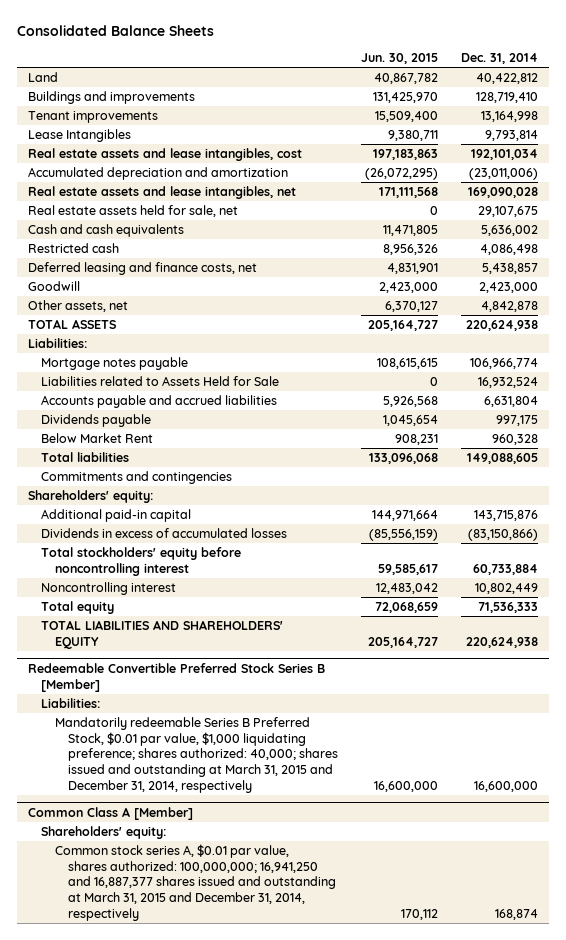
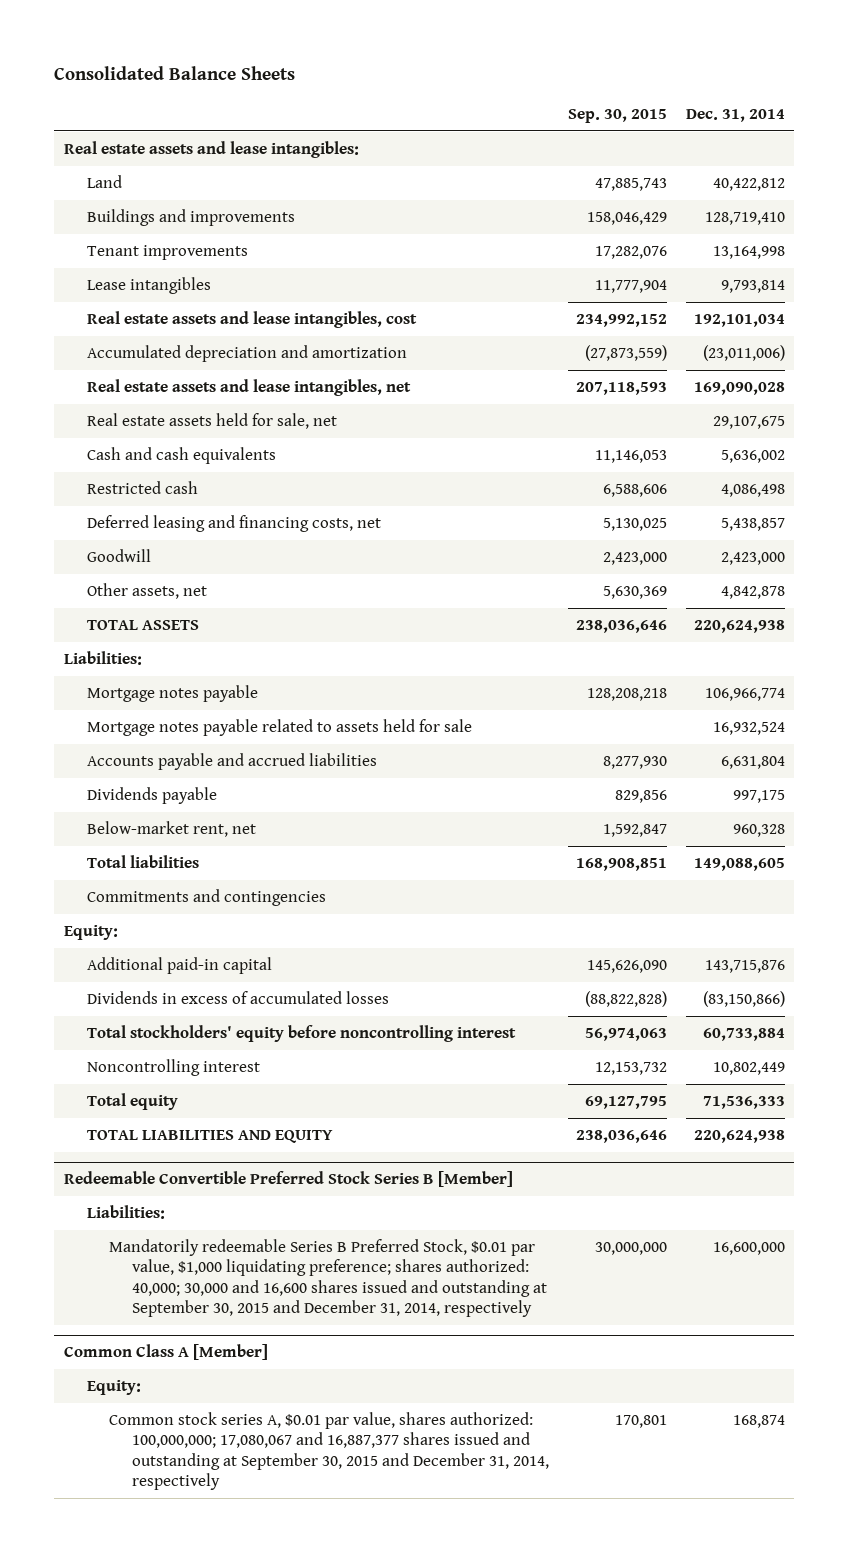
[360,53,438,65] Jun. 30, 2015 -> none
none -> [568,108,668,123] Sep. 30, 2015
none -> [63,140,359,158] Real estate assets and lease intangibles:
[28,129,132,143] Lease Intangibles -> [86,276,211,294] Lease intangibles
[28,262,258,276] Deferred leasing and finance costs, net -> [86,514,381,532] Deferred leasing and financing costs, net
[41,376,280,387] Liabilities related to Assets Held for Sale -> [86,718,472,736] Mortgage notes payable related to assets held for sale
[41,433,154,444] Below Market Rent -> [86,820,256,837] Below-market rent, net
[28,490,154,504] Shareholders' equity: -> [63,924,118,940] Equity:
[41,620,284,649] TOTAL LIABILITIES AND SHAREHOLDERS' EQUITY -> [86,1129,333,1143] TOTAL LIABILITIES AND EQUITY
[54,717,338,793] Mandatorily redeemable Series B Preferred Stock, $0.01 par value, $1,000 liquidating preference; shares authorized: 40,000; shares issued and outstanding at March 31, 2015 and December 31, 2014, respectively -> [109,1238,548,1318] Mandatorily redeemable Series B Preferred Stock, $0.01 par value, $1,000 liquidating preference; shares authorized: 40,000; 30,000 and 16,600 shares issued and outstanding at September 30, 2015 and December 31, 2014, respectively
[41,826,167,840] Shareholders' equity: -> [86,1379,141,1395] Equity:
[54,844,336,921] Common stock series A, $0.01 par value, shares authorized: 100,000,000; 16,941,250 and 16,887,377 shares issued and outstanding at March 31, 2015 and December 31, 2014, respectively -> [109,1411,550,1491] Common stock series A, $0.01 par value, shares authorized: 100,000,000; 17,080,067 and 16,887,377 shares issued and outstanding at September 30, 2015 and December 31, 2014, respectively

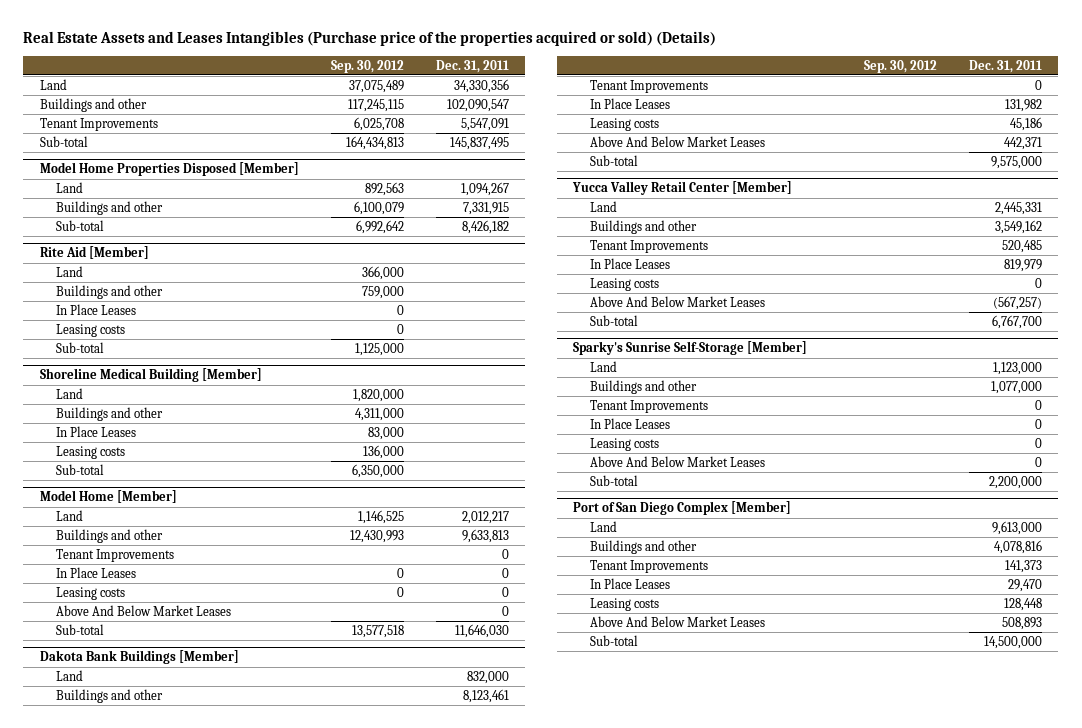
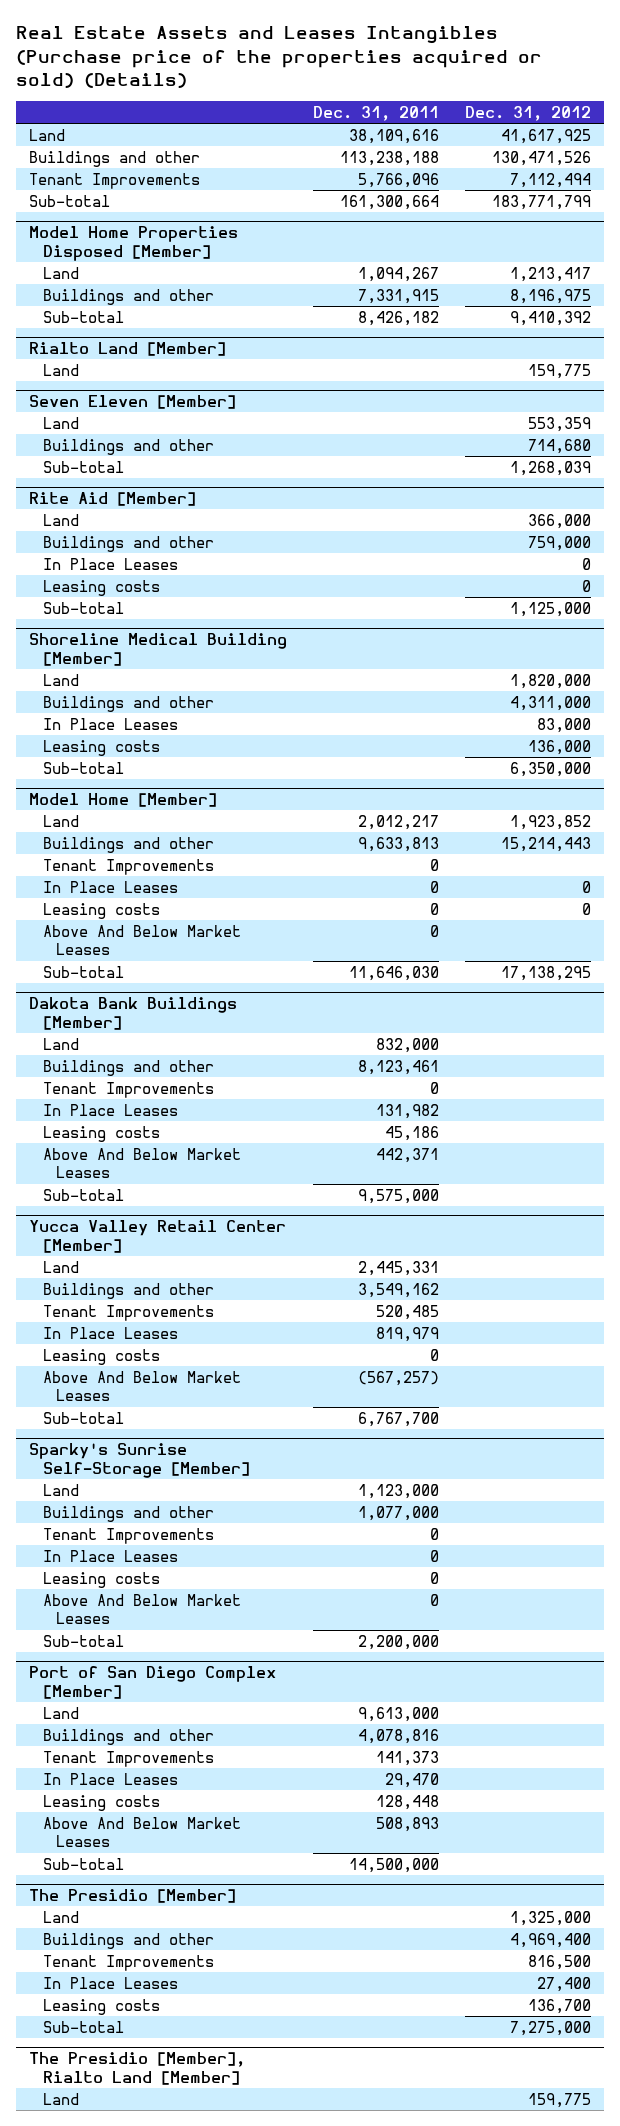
[330,59,404,73] Sep. 30, 2012 -> none
none -> [464,105,591,121] Dec. 31, 2012
[453,78,509,93] 34,330,356 -> [348,128,439,144] 38,109,616
[446,98,509,112] 102,090,547 -> [339,150,439,166] 113,238,188
[460,117,509,131] 5,547,091 -> [357,172,439,188] 5,766,096
[449,136,509,150] 145,837,495 -> [339,194,439,210] 161,300,664
none -> [29,342,227,357] Rialto Land [Member]
none -> [42,363,79,376] Land
none -> [29,395,237,410] Seven Eleven [Member]
none -> [42,416,79,429] Land
none -> [42,438,214,455] Buildings and other
none -> [42,460,124,473] Sub-total
none -> [29,1889,237,1904] The Presidio [Member]
none -> [42,1910,79,1923] Land
none -> [42,1932,214,1949] Buildings and other
none -> [42,1954,214,1971] Tenant Improvements
none -> [42,1976,178,1989] In Place Leases
none -> [42,1998,160,2015] Leasing costs
none -> [42,2020,124,2033] Sub-total
none -> [29,2052,246,2085] The Presidio [Member], Rialto Land [Member]
none -> [42,2092,79,2105] Land

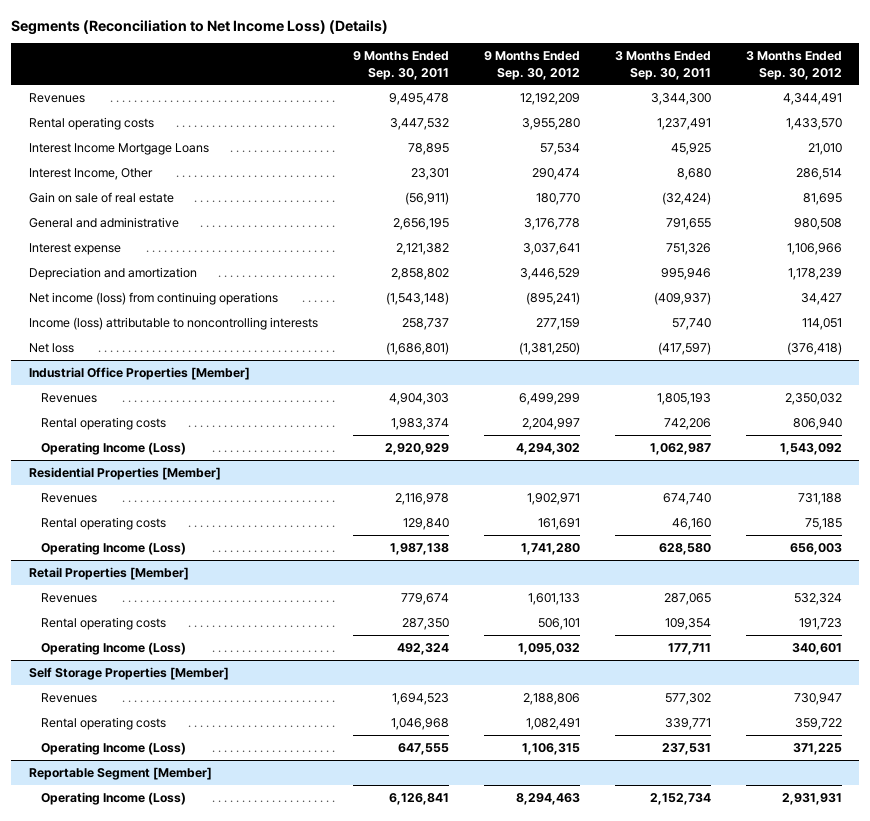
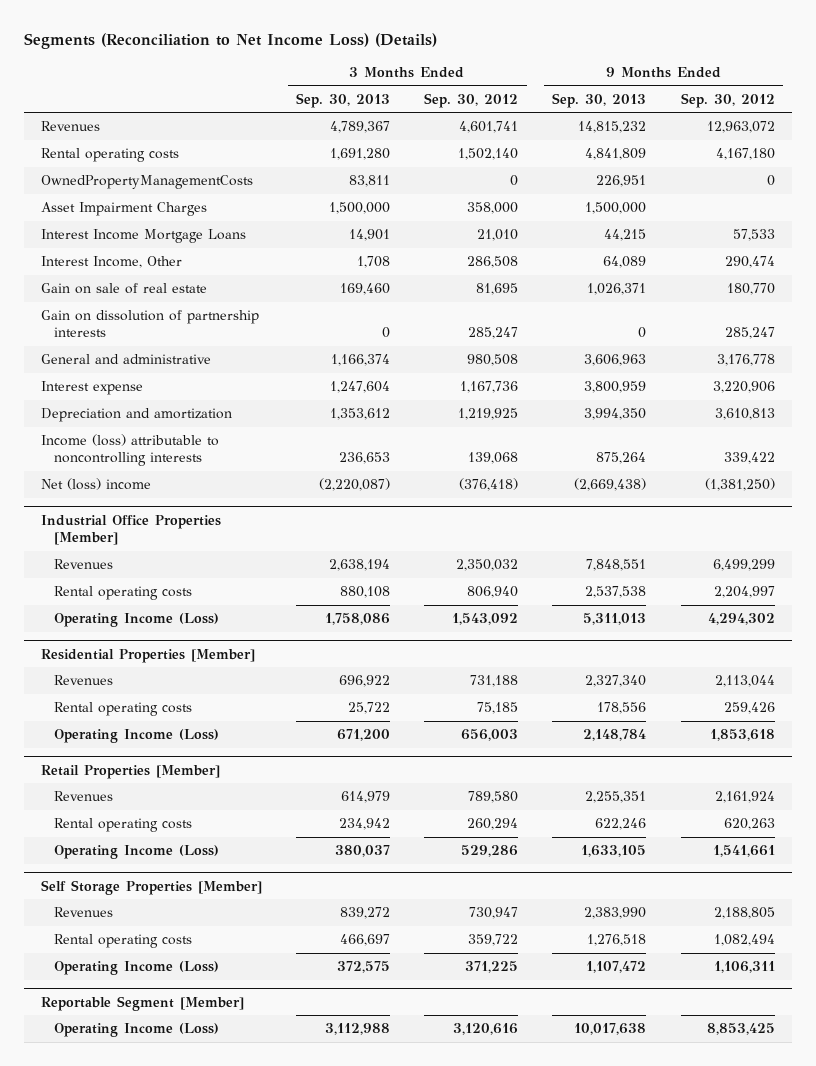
[352,51,449,80] 9 Months Ended Sep. 30, 2011 -> none
[614,51,711,80] 3 Months Ended Sep. 30, 2011 -> none
none -> [296,92,391,108] Sep. 30, 2013
none -> [552,92,647,108] Sep. 30, 2013
[519,92,580,105] 12,192,209 -> [706,121,775,134] 12,963,072
[782,92,842,105] 4,344,491 -> [459,121,519,134] 4,601,741
[521,117,580,130] 3,955,280 -> [715,148,775,161] 4,167,180
[785,117,842,130] 1,433,570 -> [458,148,519,161] 1,502,140
none -> [40,175,253,190] OwnedPropertyManagementCosts
none -> [40,202,207,217] Asset Impairment Charges
[539,142,580,155] 57,534 -> [732,229,775,242] 57,533
[795,167,842,180] 286,514 -> [467,256,519,269] 286,508
none -> [40,310,259,338] Gain on dissolution of partnership interests
[28,291,278,305] Net income (loss) from continuing operations -> none
[522,242,580,255] 3,037,641 -> [712,381,775,394] 3,220,906
[786,242,842,255] 1,106,966 -> [460,381,519,394] 1,167,736
[519,267,580,280] 3,446,529 -> [714,408,775,421] 3,610,813
[787,267,842,280] 1,178,239 -> [458,408,519,421] 1,219,925
[535,317,580,330] 277,159 -> [723,452,775,465] 339,422
[801,317,842,330] 114,051 -> [468,452,519,465] 139,068
[28,342,74,353] Net loss -> [40,478,151,491] Net (loss) income
[526,492,580,505] 1,902,971 -> [714,675,775,688] 2,113,044
[537,517,580,530] 161,691 -> [723,702,775,715] 259,426
[520,542,580,555] 1,741,280 -> [709,729,775,742] 1,853,618
[527,592,580,605] 1,601,133 -> [714,791,775,804] 2,161,924
[793,592,842,605] 532,324 -> [468,791,519,804] 789,580
[537,617,580,630] 506,101 -> [723,818,775,831] 620,263
[798,617,842,630] 191,723 -> [467,818,519,831] 260,294
[517,642,580,655] 1,095,032 -> [712,845,775,858] 1,541,661
[791,642,842,655] 340,601 -> [461,845,519,858] 529,286
[522,692,580,705] 2,188,806 -> [713,907,775,920] 2,188,805
[525,717,580,730] 1,082,491 -> [713,934,775,947] 1,082,494
[521,742,580,755] 1,106,315 -> [713,961,775,974] 1,106,311
[515,792,580,805] 8,294,463 -> [706,1023,775,1036] 8,853,425
[781,792,842,805] 2,931,931 -> [453,1023,519,1036] 3,120,616

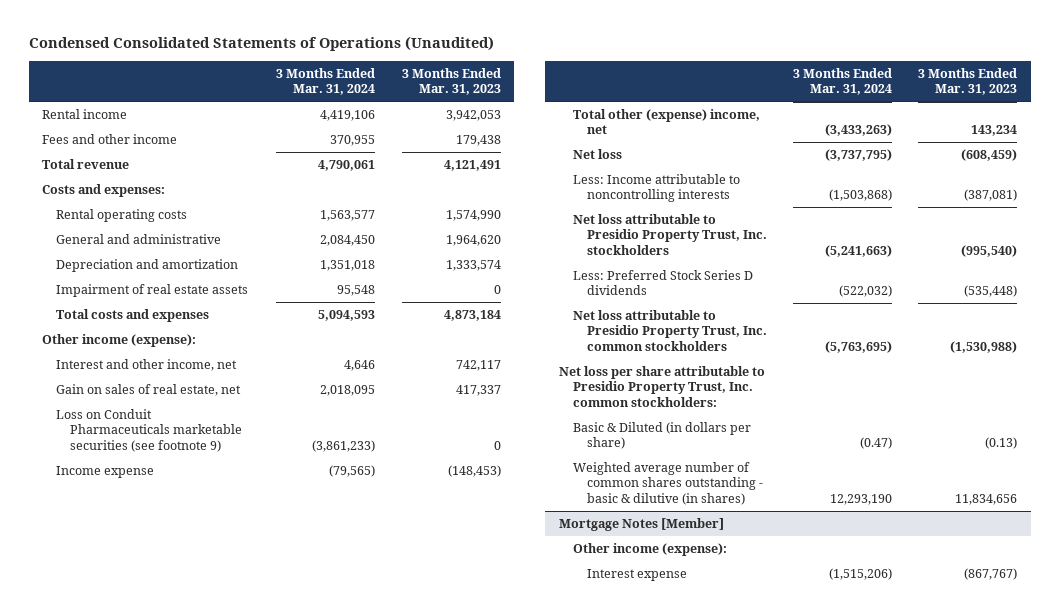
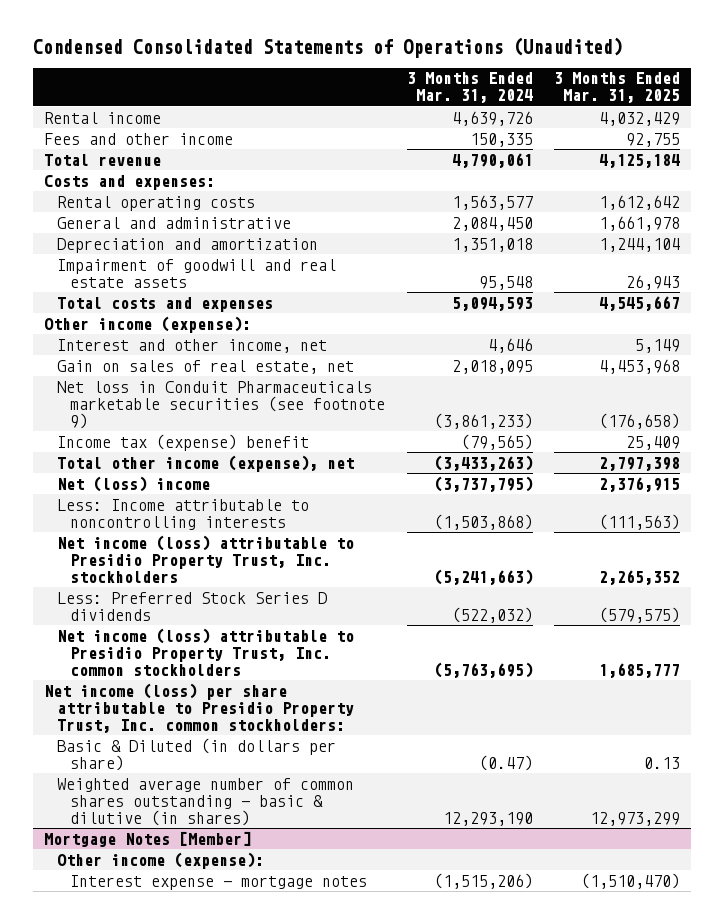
[401,67,501,96] 3 Months Ended Mar. 31, 2023 -> none
none -> [554,72,681,104] 3 Months Ended Mar. 31, 2025
[320,110,376,122] 4,419,106 -> [451,110,533,126] 4,639,726
[330,135,376,147] 370,955 -> [469,132,533,147] 150,335
[55,284,248,298] Impairment of real estate assets -> [56,258,336,288] Impairment of goodwill and real estate assets
[55,409,242,452] Loss on Conduit Pharmaceuticals marketable securities (see footnote 9) -> [56,380,386,430] Net loss in Conduit Pharmaceuticals marketable securities (see footnote 9)
[55,466,154,479] Income expense -> [56,433,309,451] Income tax (expense) benefit
[572,109,760,135] Total other (expense) income, net -> [56,454,354,472] Total other income (expense), net
[572,149,622,160] Net loss -> [56,475,210,492] Net (loss) income
[572,214,767,255] Net loss attributable to Presidio Property Trust, Inc. stockholders -> [56,534,354,584] Net income (loss) attributable to Presidio Property Trust, Inc. stockholders
[572,310,767,351] Net loss attributable to Presidio Property Trust, Inc. common stockholders -> [56,627,354,677] Net income (loss) attributable to Presidio Property Trust, Inc. common stockholders
[558,366,765,407] Net loss per share attributable to Presidio Property Trust, Inc. common stockholders: -> [43,682,354,734] Net income (loss) per share attributable to Presidio Property Trust, Inc. common stockholders:
[586,569,687,582] Interest expense -> [70,874,368,890] Interest expense - mortgage notes

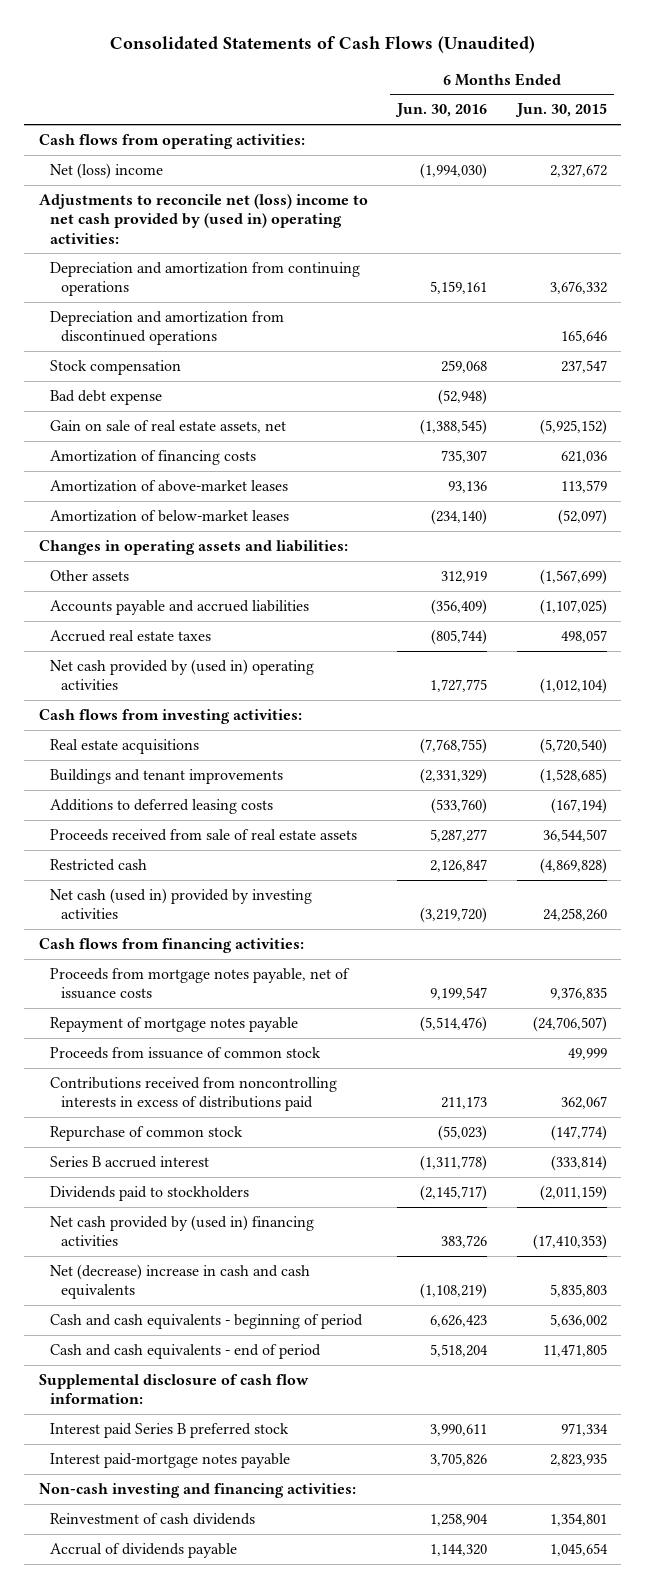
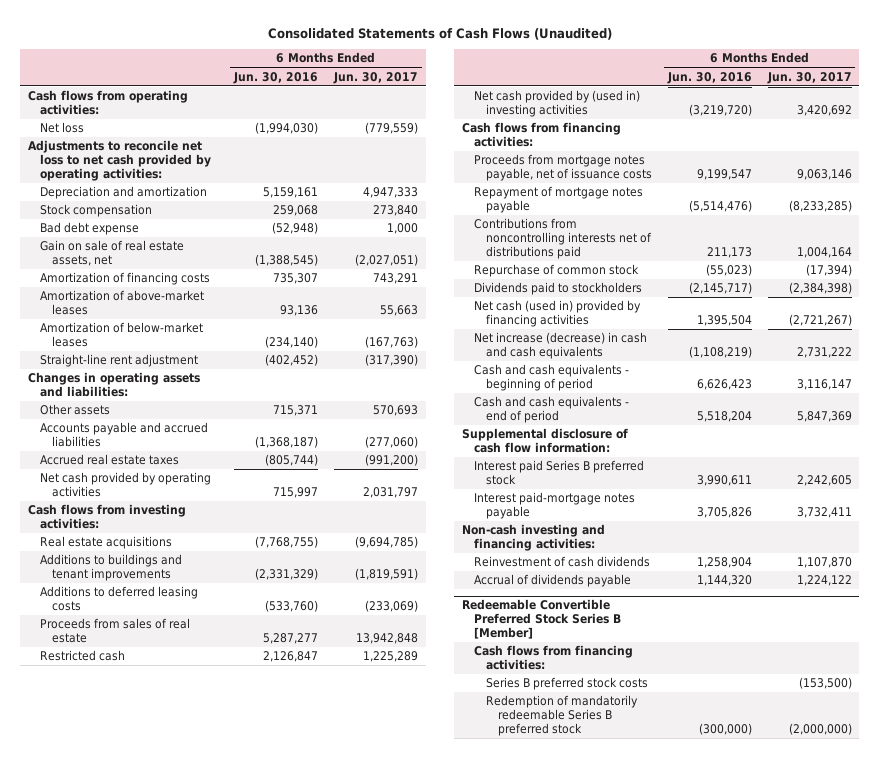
[514,103,607,118] Jun. 30, 2015 -> none
none -> [332,71,418,84] Jun. 30, 2017
[50,310,285,346] Depreciation and amortization from discontinued operations -> none
[50,162,164,179] Net (loss) income -> [40,122,85,134] Net loss
[38,193,368,244] Adjustments to reconcile net (loss) income to net cash provided by (used in) operating activities: -> [28,140,212,182] Adjustments to reconcile net loss to net cash provided by operating activities:
[50,261,361,297] Depreciation and amortization from continuing operations -> [40,186,208,200] Depreciation and amortization
none -> [40,354,199,368] Straight-line rent adjustment
[441,570,488,583] 312,919 -> [273,405,319,417] 715,371
[431,598,488,615] (356,409) -> [255,436,319,449] (1,368,187)
[50,658,315,691] Net cash provided by (used in) operating activities -> [40,472,212,498] Net cash provided by operating activities
[430,679,488,693] 1,727,775 -> [273,487,319,499] 715,997
[50,768,284,784] Buildings and tenant improvements -> [40,554,183,582] Additions to buildings and tenant improvements
[50,828,358,841] Proceeds received from sale of real estate assets -> [40,618,191,644] Proceeds from sales of real estate
[50,887,313,920] Net cash (used in) provided by investing activities -> [473,90,640,118] Net cash provided by (used in) investing activities
[50,1046,322,1059] Proceeds from issuance of common stock -> none
[50,1076,338,1112] Contributions received from noncontrolling interests in excess of distributions paid -> [473,218,652,260] Contributions from noncontrolling interests net of distributions paid
[50,1155,210,1168] Series B accrued interest -> none
[50,1214,315,1247] Net cash provided by (used in) financing activities -> [473,300,641,328] Net cash (used in) provided by financing activities
[441,1235,488,1249] 383,726 -> [696,315,752,327] 1,395,504
[50,1263,311,1300] Net (decrease) increase in cash and cash equivalents -> [473,332,647,360] Net increase (decrease) in cash and cash equivalents
none -> [461,599,621,640] Redeemable Convertible Preferred Stock Series B [Member]
none -> [473,645,633,671] Cash flows from financing activities:
none -> [485,677,648,691] Series B preferred stock costs
none -> [485,695,638,737] Redemption of mandatorily redeemable Series B preferred stock

